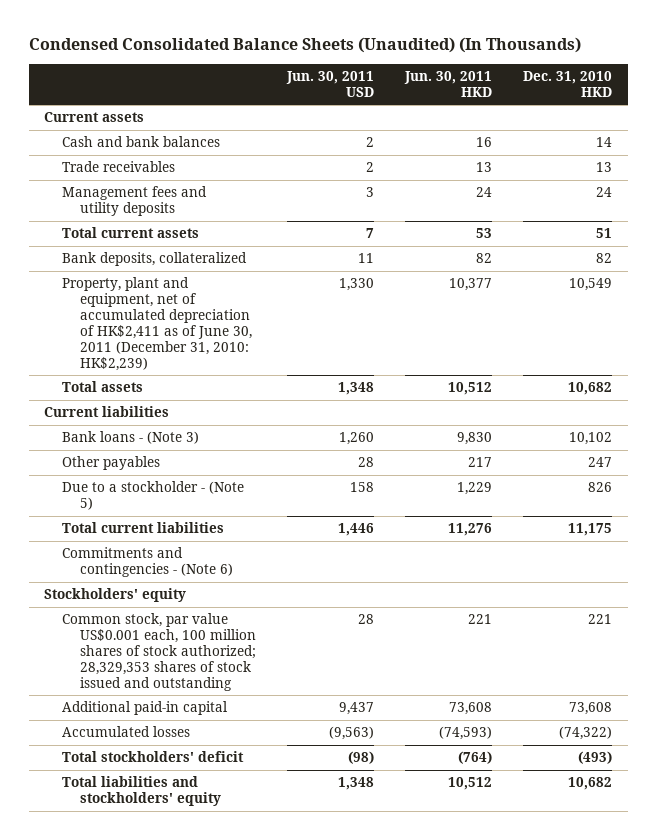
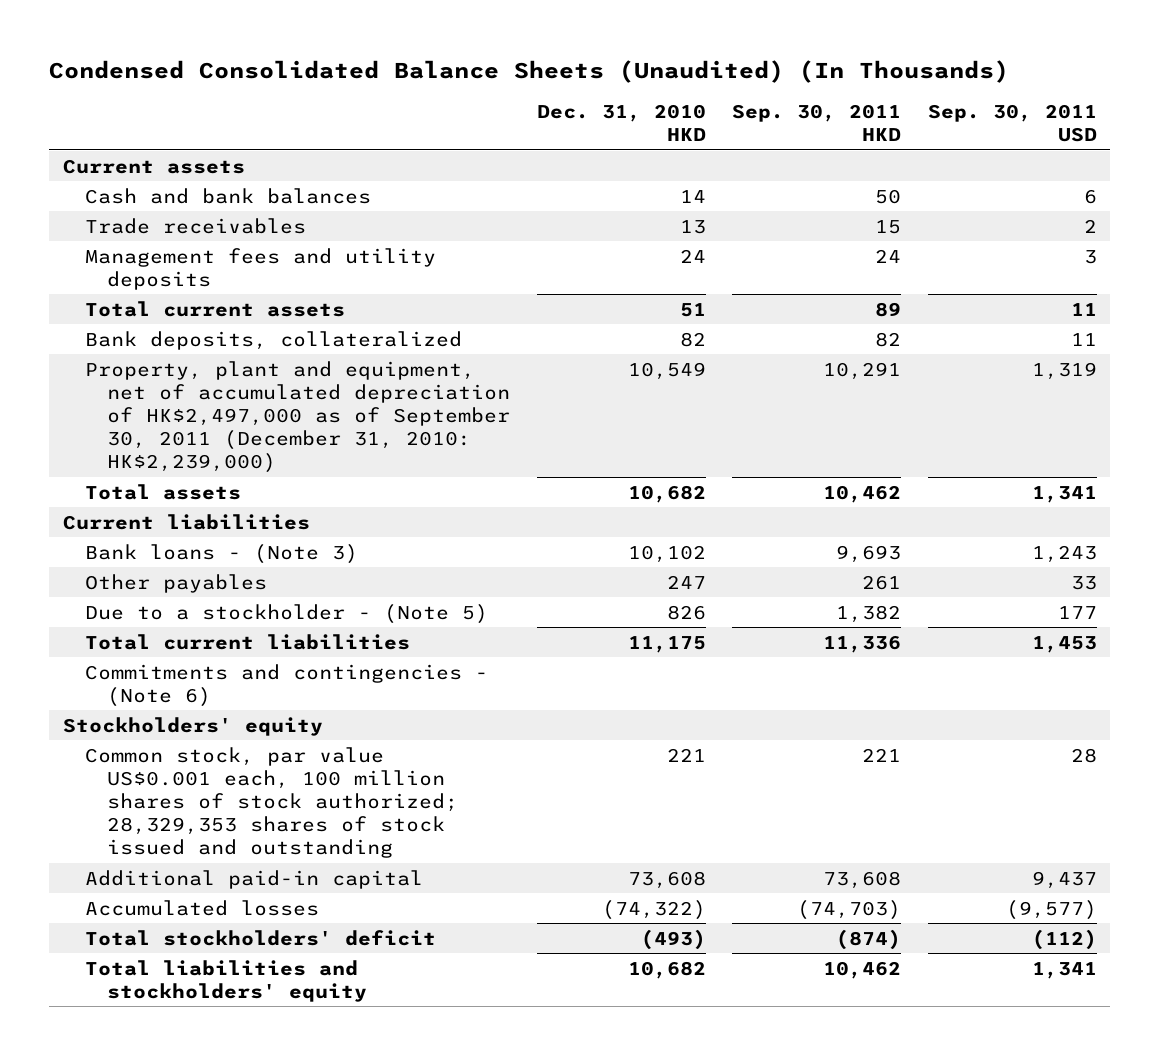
[285,71,374,97] Jun. 30, 2011 USD -> none
[404,71,493,97] Jun. 30, 2011 HKD -> none
none -> [732,104,902,142] Sep. 30, 2011 HKD
none -> [927,104,1097,143] Sep. 30, 2011 USD
[61,277,252,371] Property, plant and equipment, net of accumulated depreciation of HK$2,411 as of June 30, 2011 (December 31, 2010: HK$2,239) -> [85,360,511,474] Property, plant and equipment, net of accumulated depreciation of HK$2,497,000 as of September 30, 2011 (December 31, 2010: HK$2,239,000)

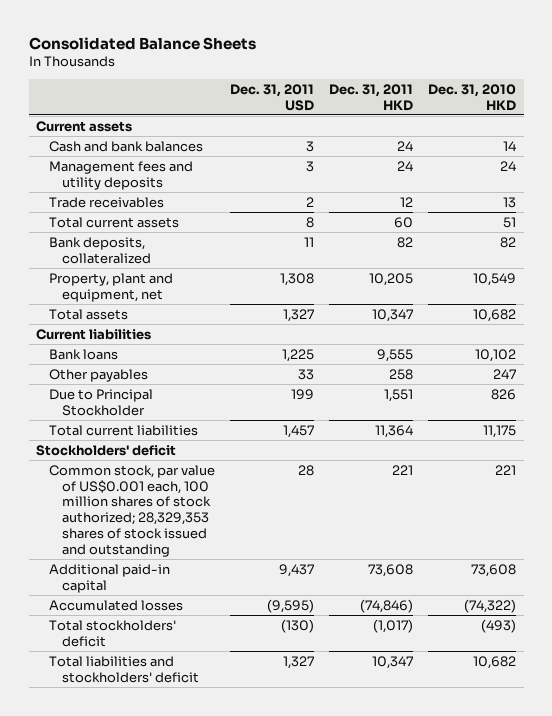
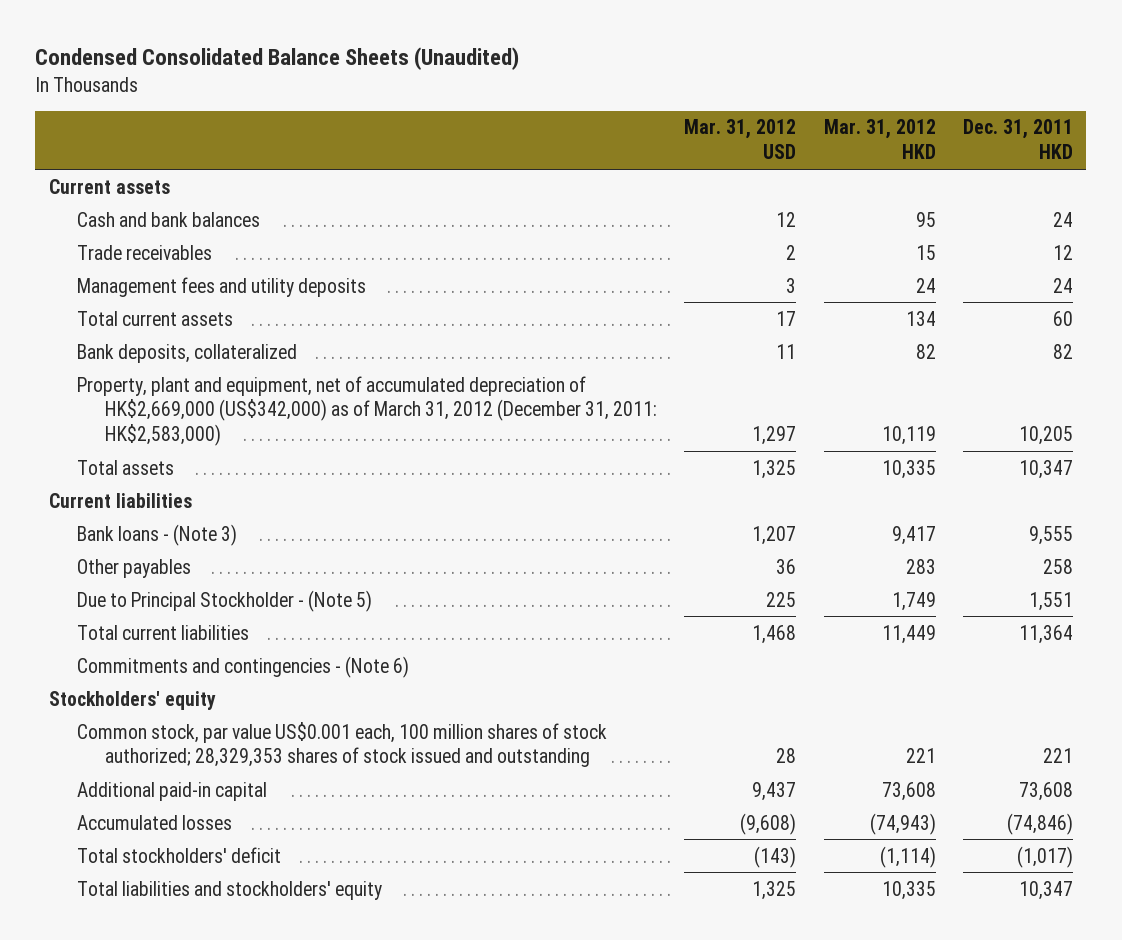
[28,36,256,50] Consolidated Balance Sheets -> [35,47,520,71] Condensed Consolidated Balance Sheets (Unaudited)
[230,83,315,111] Dec. 31, 2011 USD -> none
[428,83,517,111] Dec. 31, 2010 HKD -> none
none -> [684,119,797,160] Mar. 31, 2012 USD
none -> [823,119,936,160] Mar. 31, 2012 HKD
[49,160,194,190] Management fees and utility deposits -> [76,276,366,297] Management fees and utility deposits
[49,272,174,302] Property, plant and equipment, net -> [76,375,657,447] Property, plant and equipment, net of accumulated depreciation of HK$2,669,000 (US$342,000) as of March 31, 2012 (December 31, 2011: HK$2,583,000)
[49,348,119,360] Bank loans -> [76,523,237,546] Bank loans - (Note 3)
[49,388,154,416] Due to Principal Stockholder -> [76,589,372,612] Due to Principal Stockholder - (Note 5)
[36,444,177,456] Stockholders' deficit -> none
none -> [76,655,409,678] Commitments and contingencies - (Note 6)
none -> [48,690,216,710] Stockholders' equity
[49,464,216,558] Common stock, par value of US$0.001 each, 100 million shares of stock authorized; 28,329,353 shares of stock issued and outstanding -> [76,721,607,768] Common stock, par value US$0.001 each, 100 million shares of stock authorized; 28,329,353 shares of stock issued and outstanding
[49,655,200,683] Total liabilities and stockholders' deficit -> [76,880,382,900] Total liabilities and stockholders' equity

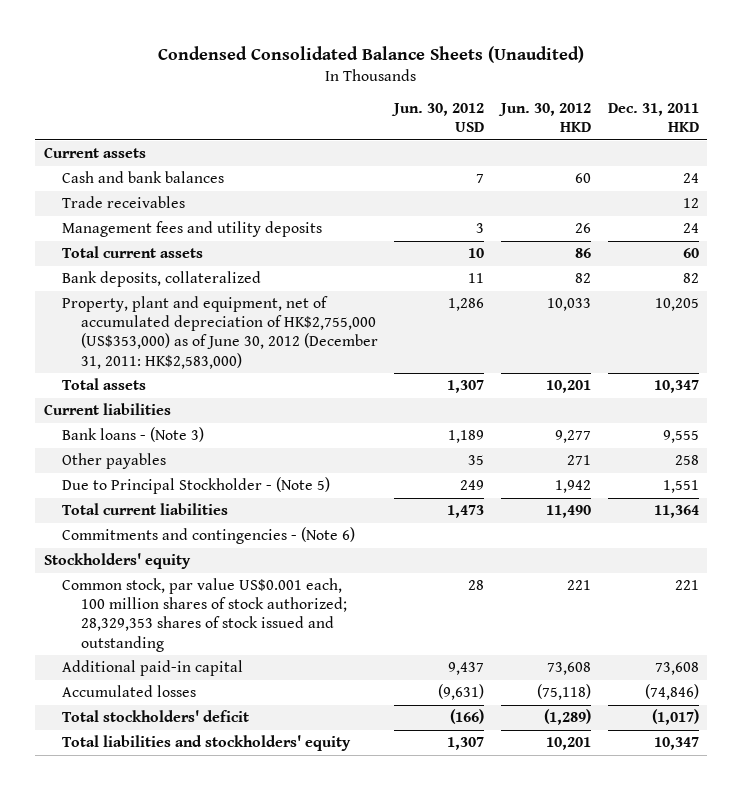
[684,119,797,160] Mar. 31, 2012 USD -> none
[823,119,936,160] Mar. 31, 2012 HKD -> none
none -> [391,103,485,133] Jun. 30, 2012 USD
none -> [498,103,592,133] Jun. 30, 2012 HKD
[76,375,657,447] Property, plant and equipment, net of accumulated depreciation of HK$2,669,000 (US$342,000) as of March 31, 2012 (December 31, 2011: HK$2,583,000) -> [62,296,378,369] Property, plant and equipment, net of accumulated depreciation of HK$2,755,000 (US$353,000) as of June 30, 2012 (December 31, 2011: HK$2,583,000)

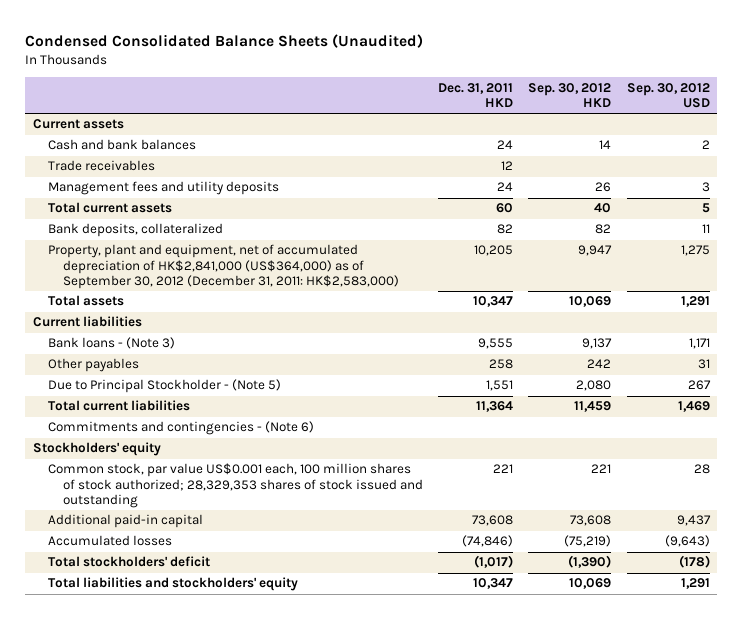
[391,103,485,133] Jun. 30, 2012 USD -> none
[498,103,592,133] Jun. 30, 2012 HKD -> none
none -> [528,82,612,107] Sep. 30, 2012 HKD
none -> [626,82,710,108] Sep. 30, 2012 USD
[62,296,378,369] Property, plant and equipment, net of accumulated depreciation of HK$2,755,000 (US$353,000) as of June 30, 2012 (December 31, 2011: HK$2,583,000) -> [48,244,400,290] Property, plant and equipment, net of accumulated depreciation of HK$2,841,000 (US$364,000) as of September 30, 2012 (December 31, 2011: HK$2,583,000)

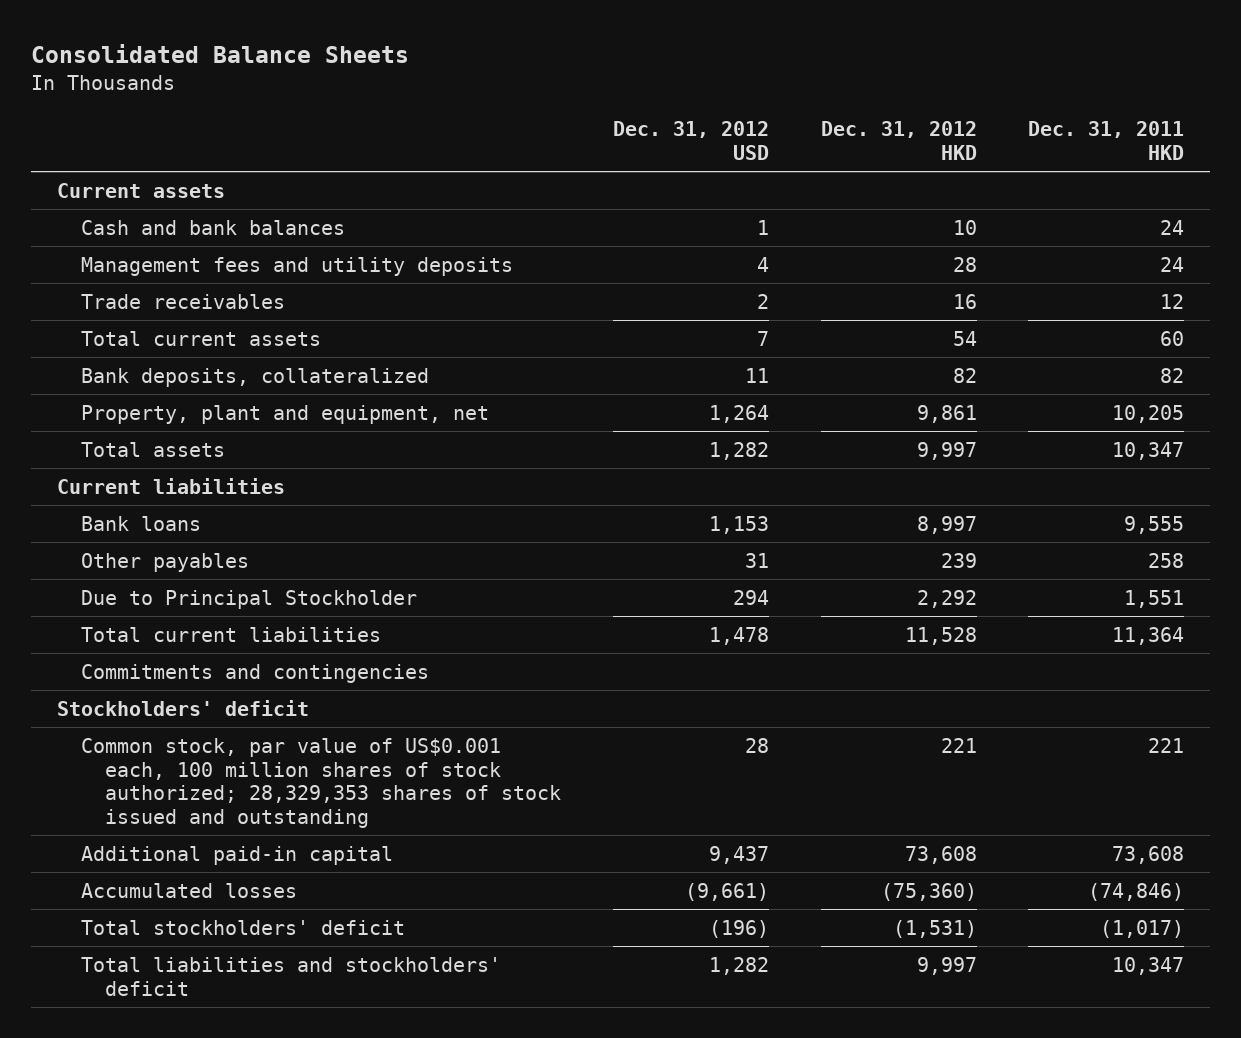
[25,33,424,48] Condensed Consolidated Balance Sheets (Unaudited) -> [31,43,410,63] Consolidated Balance Sheets
[528,82,612,107] Sep. 30, 2012 HKD -> none
[626,82,710,108] Sep. 30, 2012 USD -> none
none -> [612,121,769,160] Dec. 31, 2012 USD
none -> [820,121,977,160] Dec. 31, 2012 HKD
[48,160,156,172] Trade receivables -> [81,293,286,309] Trade receivables
[48,244,400,290] Property, plant and equipment, net of accumulated depreciation of HK$2,841,000 (US$364,000) as of September 30, 2012 (December 31, 2011: HK$2,583,000) -> [81,404,490,424] Property, plant and equipment, net
[48,337,176,350] Bank loans - (Note 3) -> [81,515,202,531] Bank loans
[48,379,282,394] Due to Principal Stockholder - (Note 5) -> [81,589,418,609] Due to Principal Stockholder
[32,442,161,457] Stockholders' equity -> none
[48,421,315,436] Commitments and contingencies - (Note 6) -> [81,663,430,683] Commitments and contingencies
none -> [57,699,310,716] Stockholders' deficit
[48,463,424,509] Common stock, par value US$0.001 each, 100 million shares of stock authorized; 28,329,353 shares of stock issued and outstanding -> [81,737,562,829] Common stock, par value of US$0.001 each, 100 million shares of stock authorized; 28,329,353 shares of stock issued and outstanding
[48,577,299,592] Total liabilities and stockholders' equity -> [81,956,502,996] Total liabilities and stockholders' deficit

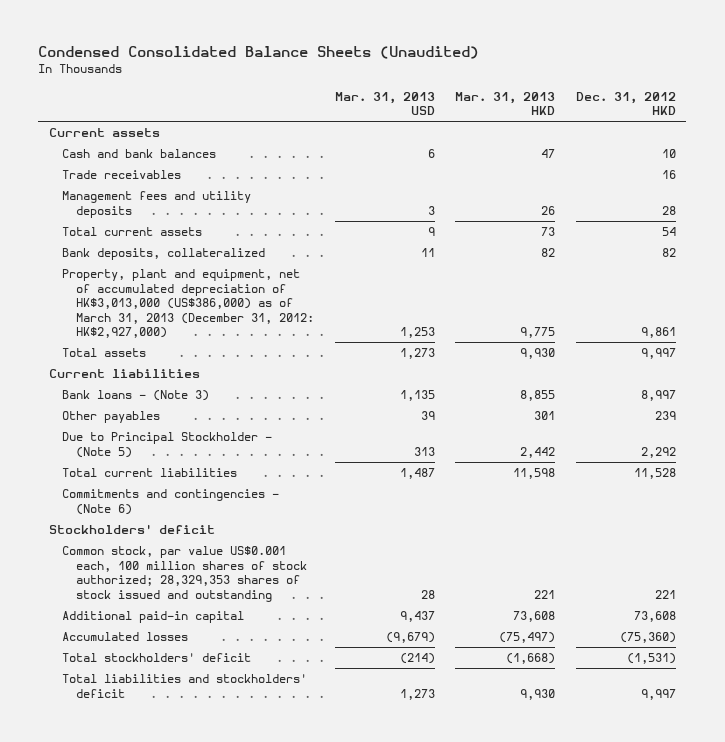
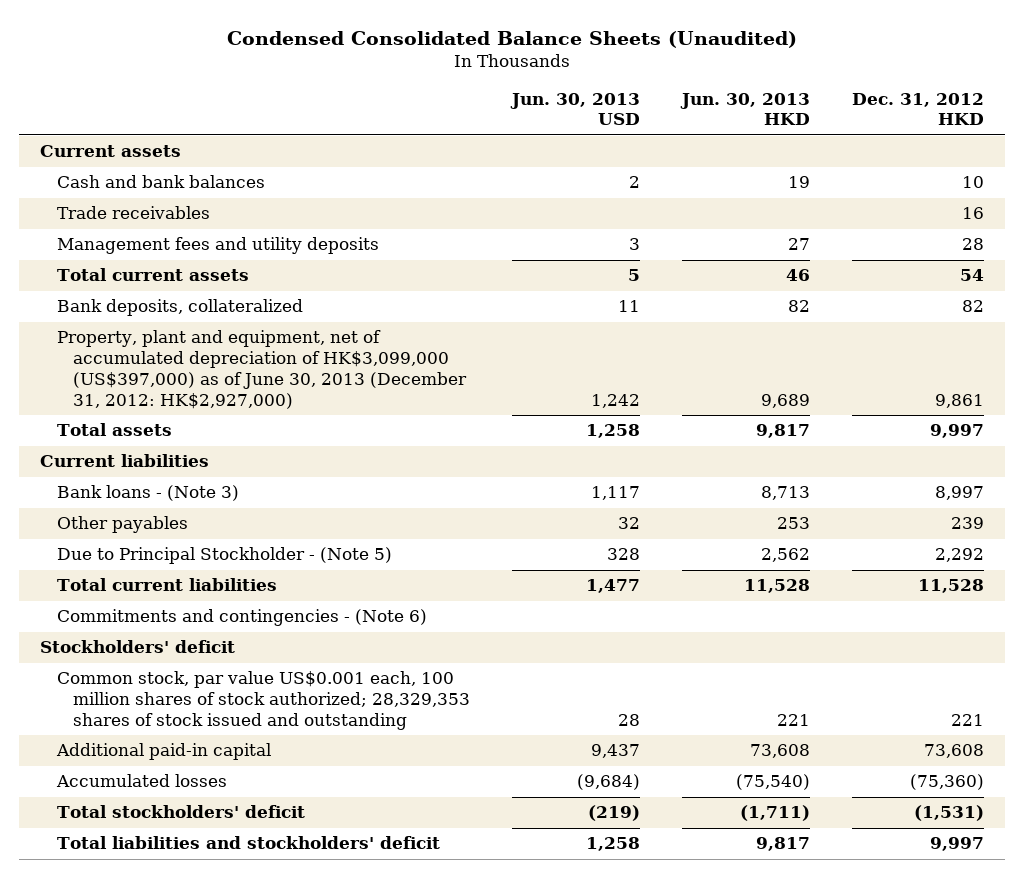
[334,91,435,116] Mar. 31, 2013 USD -> none
[455,91,556,116] Mar. 31, 2013 HKD -> none
none -> [510,92,641,126] Jun. 30, 2013 USD
none -> [680,92,811,126] Jun. 30, 2013 HKD
[62,269,315,339] Property, plant and equipment, net of accumulated depreciation of HK$3,013,000 (US$386,000) as of March 31, 2013 (December 31, 2012: HK$2,927,000) -> [56,330,468,409] Property, plant and equipment, net of accumulated depreciation of HK$3,099,000 (US$397,000) as of June 30, 2013 (December 31, 2012: HK$2,927,000)

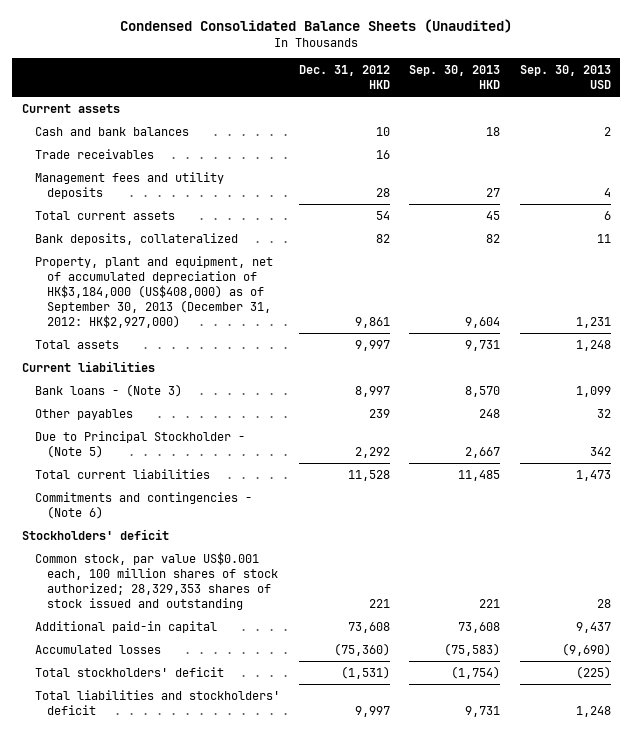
[510,92,641,126] Jun. 30, 2013 USD -> none
[680,92,811,126] Jun. 30, 2013 HKD -> none
none -> [409,65,501,90] Sep. 30, 2013 HKD
none -> [519,65,611,90] Sep. 30, 2013 USD
[56,330,468,409] Property, plant and equipment, net of accumulated depreciation of HK$3,099,000 (US$397,000) as of June 30, 2013 (December 31, 2012: HK$2,927,000) -> [34,255,273,328] Property, plant and equipment, net of accumulated depreciation of HK$3,184,000 (US$408,000) as of September 30, 2013 (December 31, 2012: HK$2,927,000)

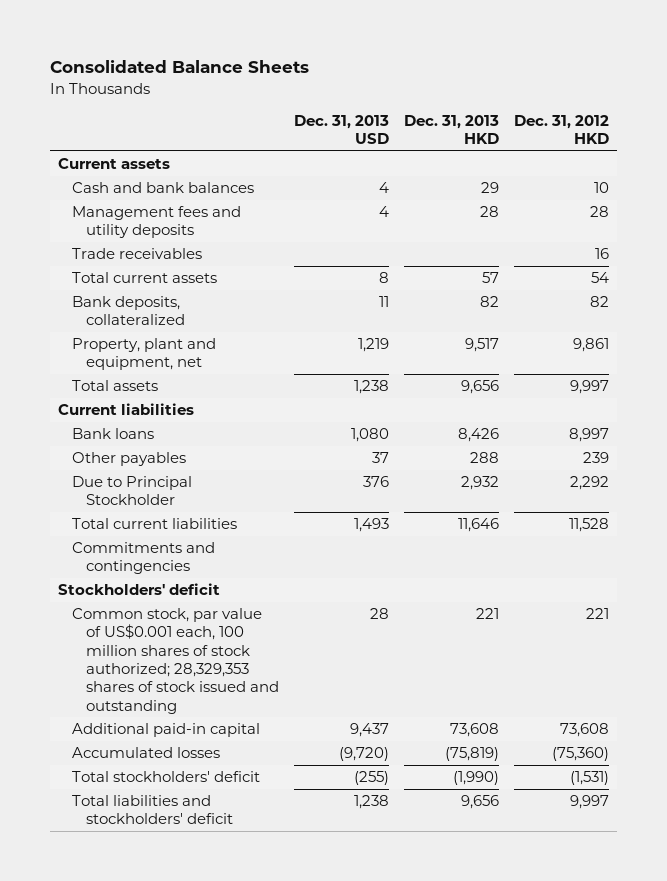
[120,18,513,33] Condensed Consolidated Balance Sheets (Unaudited) -> [50,60,310,74] Consolidated Balance Sheets
[409,65,501,90] Sep. 30, 2013 HKD -> none
[519,65,611,90] Sep. 30, 2013 USD -> none
none -> [294,114,390,144] Dec. 31, 2013 USD
none -> [404,114,500,144] Dec. 31, 2013 HKD
[34,148,154,159] Trade receivables -> [71,248,202,260] Trade receivables
[34,255,273,328] Property, plant and equipment, net of accumulated depreciation of HK$3,184,000 (US$408,000) as of September 30, 2013 (December 31, 2012: HK$2,927,000) -> [71,338,216,371] Property, plant and equipment, net
[34,383,182,397] Bank loans - (Note 3) -> [71,428,154,440] Bank loans
[34,430,245,458] Due to Principal Stockholder - (Note 5) -> [71,476,192,506] Due to Principal Stockholder
[34,491,252,519] Commitments and contingencies - (Note 6) -> [71,542,215,575] Commitments and contingencies
[34,551,278,610] Common stock, par value US$0.001 each, 100 million shares of stock authorized; 28,329,353 shares of stock issued and outstanding -> [71,608,280,714] Common stock, par value of US$0.001 each, 100 million shares of stock authorized; 28,329,353 shares of stock issued and outstanding

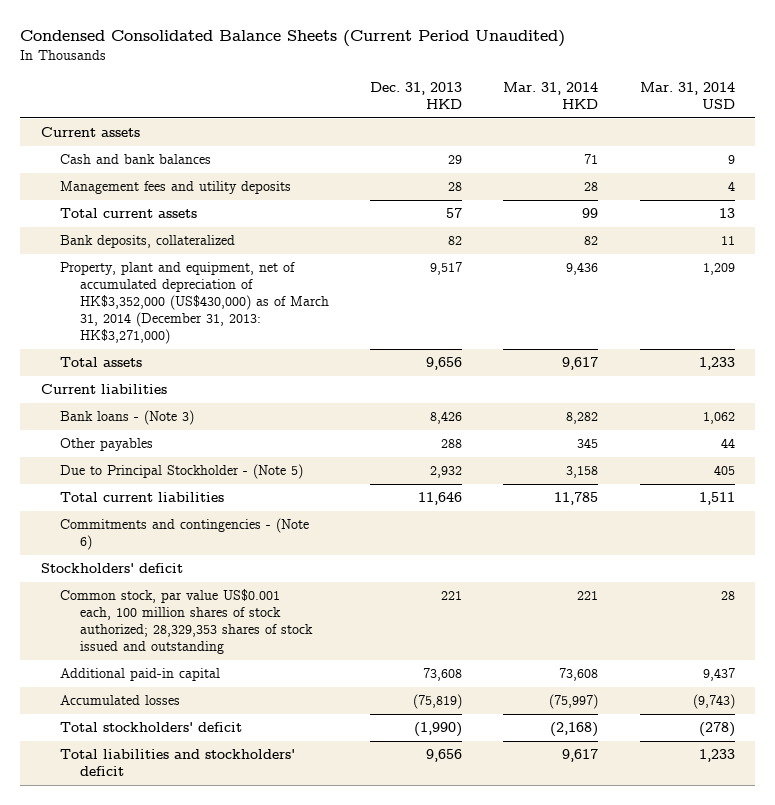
[50,60,310,74] Consolidated Balance Sheets -> [20,30,566,48] Condensed Consolidated Balance Sheets (Current Period Unaudited)
[294,114,390,144] Dec. 31, 2013 USD -> none
[514,114,610,144] Dec. 31, 2012 HKD -> none
none -> [503,81,599,109] Mar. 31, 2014 HKD
none -> [639,81,735,109] Mar. 31, 2014 USD
[71,248,202,260] Trade receivables -> none
[71,338,216,371] Property, plant and equipment, net -> [60,262,330,345] Property, plant and equipment, net of accumulated depreciation of HK$3,352,000 (US$430,000) as of March 31, 2014 (December 31, 2013: HK$3,271,000)
[71,428,154,440] Bank loans -> [60,410,195,426] Bank loans - (Note 3)
[71,476,192,506] Due to Principal Stockholder -> [60,464,304,480] Due to Principal Stockholder - (Note 5)
[71,542,215,575] Commitments and contingencies -> [60,518,310,551] Commitments and contingencies - (Note 6)
[71,608,280,714] Common stock, par value of US$0.001 each, 100 million shares of stock authorized; 28,329,353 shares of stock issued and outstanding -> [60,589,314,655] Common stock, par value US$0.001 each, 100 million shares of stock authorized; 28,329,353 shares of stock issued and outstanding

